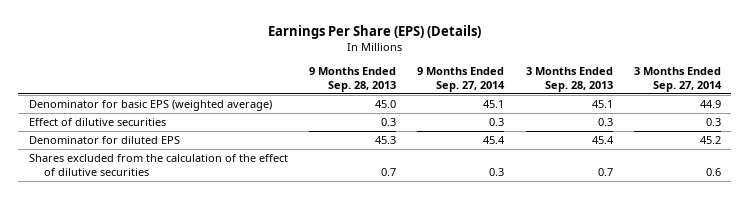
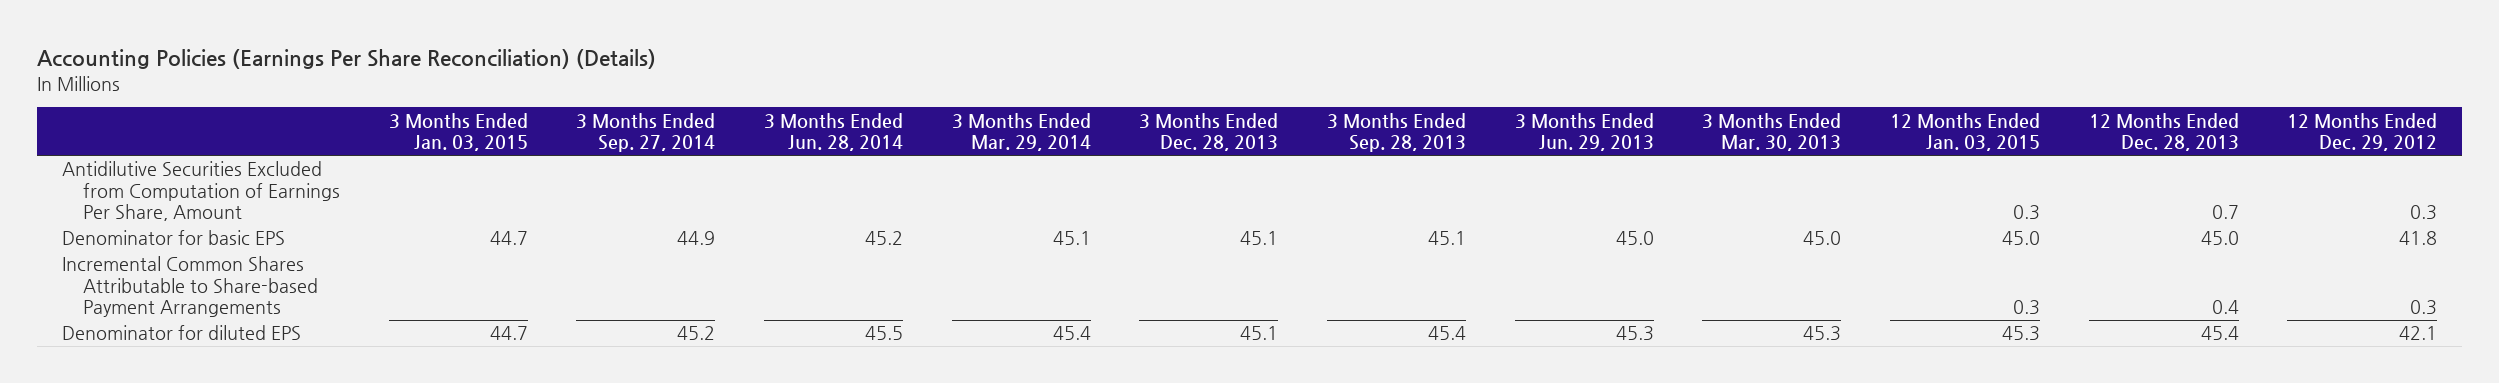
[267,24,481,39] Earnings Per Share (EPS) (Details) -> [37,49,657,70] Accounting Policies (Earnings Per Share Reconciliation) (Details)
[309,66,397,92] 9 Months Ended Sep. 28, 2013 -> none
[417,66,506,92] 9 Months Ended Sep. 27, 2014 -> none
none -> [388,112,528,152] 3 Months Ended Jan. 03, 2015
none -> [763,112,903,152] 3 Months Ended Jun. 28, 2014
none -> [951,112,1091,152] 3 Months Ended Mar. 29, 2014
none -> [1139,112,1279,152] 3 Months Ended Dec. 28, 2013
none -> [1514,112,1654,152] 3 Months Ended Jun. 29, 2013
none -> [1702,112,1842,152] 3 Months Ended Mar. 30, 2013
none -> [1890,112,2041,152] 12 Months Ended Jan. 03, 2015
none -> [2088,112,2239,152] 12 Months Ended Dec. 28, 2013
none -> [2287,112,2438,152] 12 Months Ended Dec. 29, 2012
[28,117,166,126] Effect of dilutive securities -> none
none -> [61,161,340,222] Antidilutive Securities Excluded from Computation of Earnings Per Share, Amount
[28,99,272,111] Denominator for basic EPS (weighted average) -> [61,230,285,246] Denominator for basic EPS
none -> [61,256,318,318] Incremental Common Shares Attributable to Share-based Payment Arrangements
[28,153,288,177] Shares excluded from the calculation of the effect of dilutive securities -> none

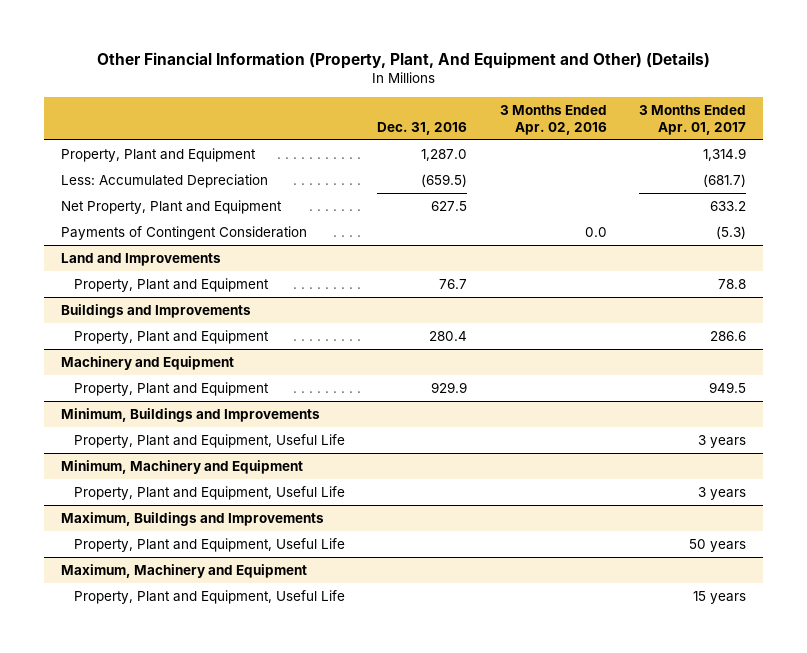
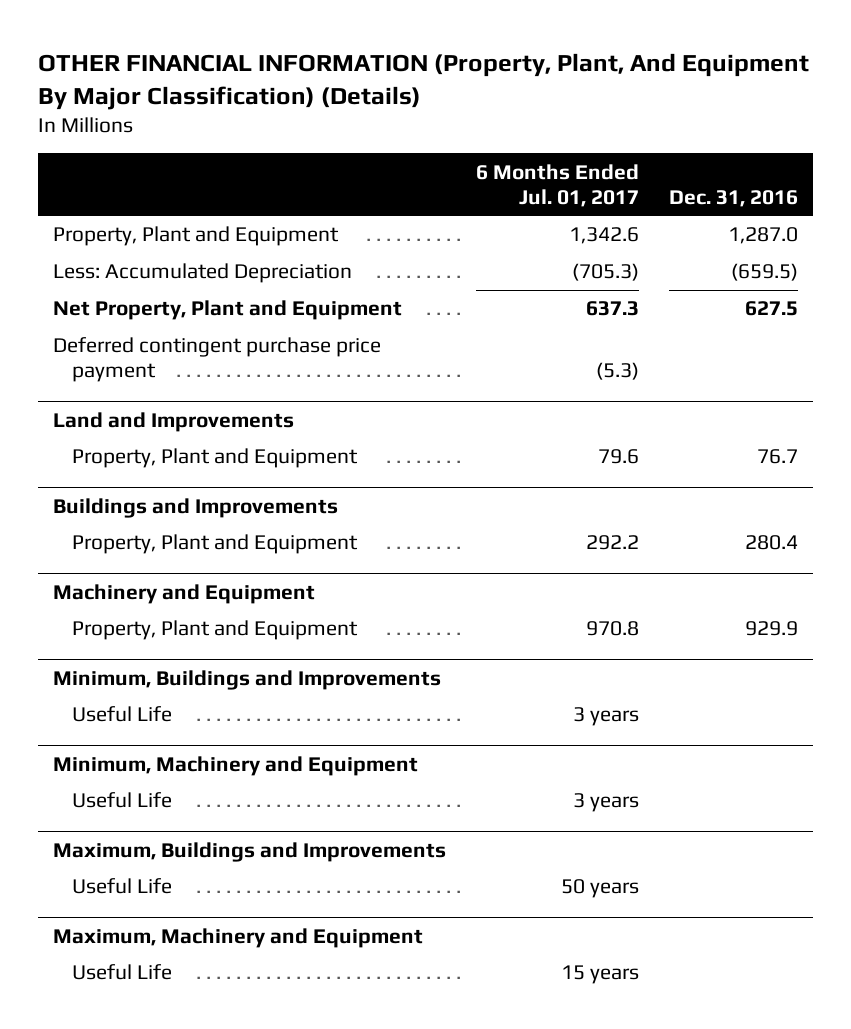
[96,52,710,70] Other Financial Information (Property, Plant, And Equipment and Other) (Details) -> [38,52,810,110] OTHER FINANCIAL INFORMATION (Property, Plant, And Equipment By Major Classification) (Details)
[499,104,607,135] 3 Months Ended Apr. 02, 2016 -> none
[639,104,747,135] 3 Months Ended Apr. 01, 2017 -> none
none -> [475,163,639,207] 6 Months Ended Jul. 01, 2017
[60,225,307,240] Payments of Contingent Consideration -> [52,337,381,383] Deferred contingent purchase price payment
[73,433,345,448] Property, Plant and Equipment, Useful Life -> [71,706,172,723] Useful Life
[73,485,345,500] Property, Plant and Equipment, Useful Life -> [71,792,172,809] Useful Life
[73,537,345,552] Property, Plant and Equipment, Useful Life -> [71,878,172,895] Useful Life
[73,589,345,604] Property, Plant and Equipment, Useful Life -> [71,964,172,981] Useful Life

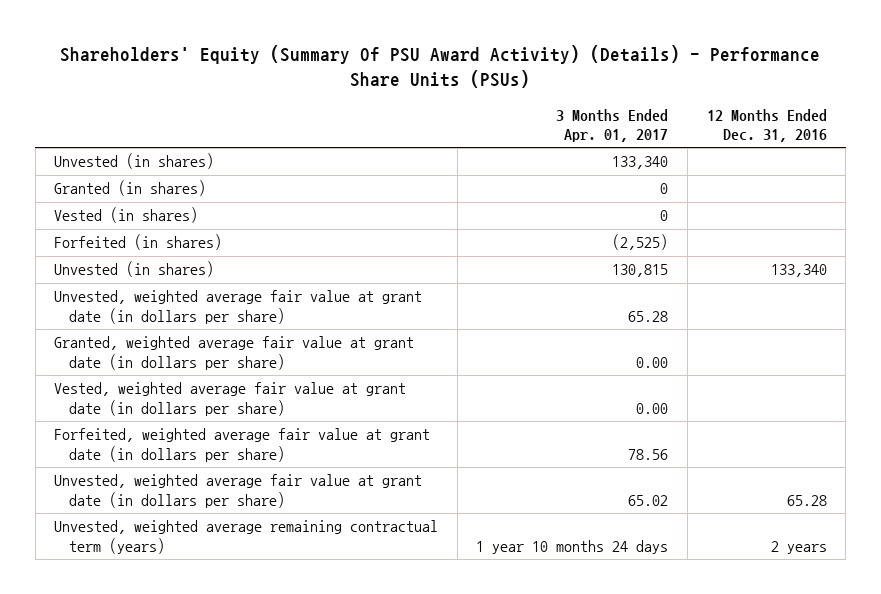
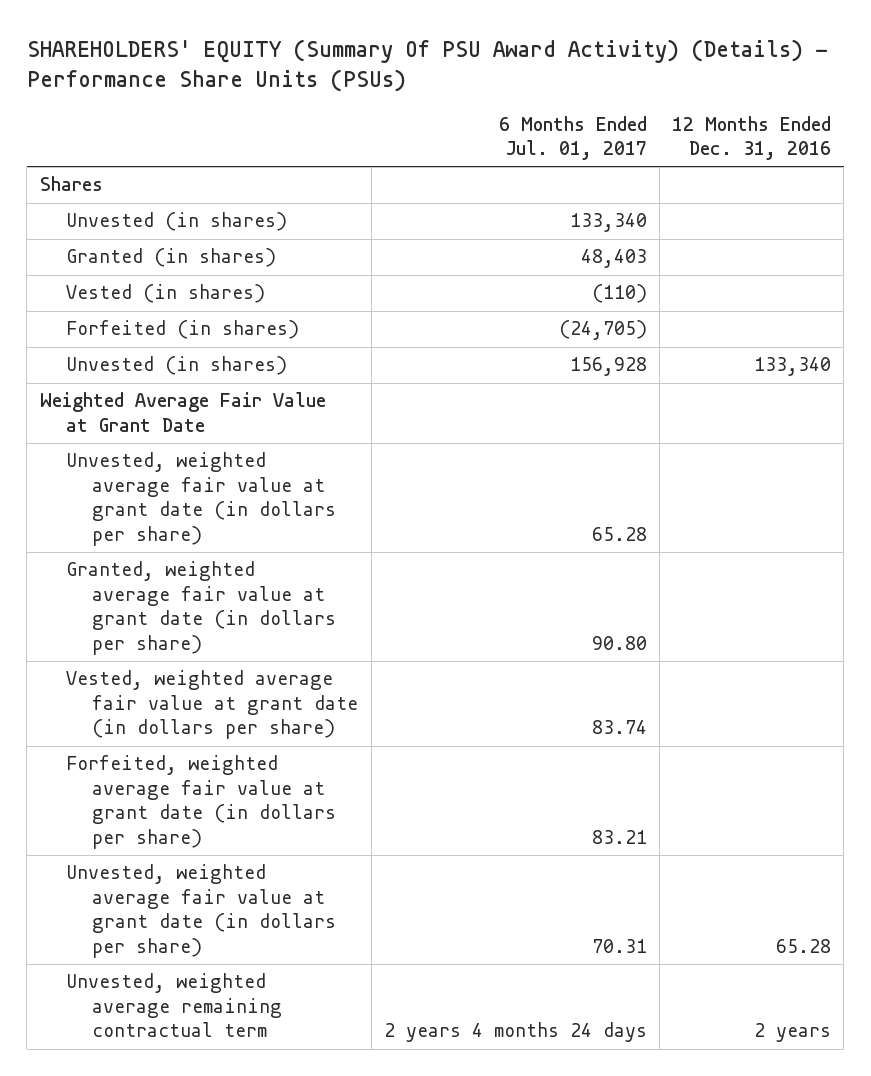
[60,45,821,89] Shareholders' Equity (Summary Of PSU Award Activity) (Details) - Performance Share Units (PSUs) -> [26,38,828,92] SHAREHOLDERS' EQUITY (Summary Of PSU Award Activity) (Details) - Performance Share Units (PSUs)
[556,108,669,142] 3 Months Ended Apr. 01, 2017 -> none
none -> [498,115,647,161] 6 Months Ended Jul. 01, 2017
none -> [39,176,103,192] Shares
none -> [39,392,326,432] Weighted Average Fair Value at Grant Date
[54,520,439,554] Unvested, weighted average remaining contractual term (years) -> [65,973,283,1038] Unvested, weighted average remaining contractual term

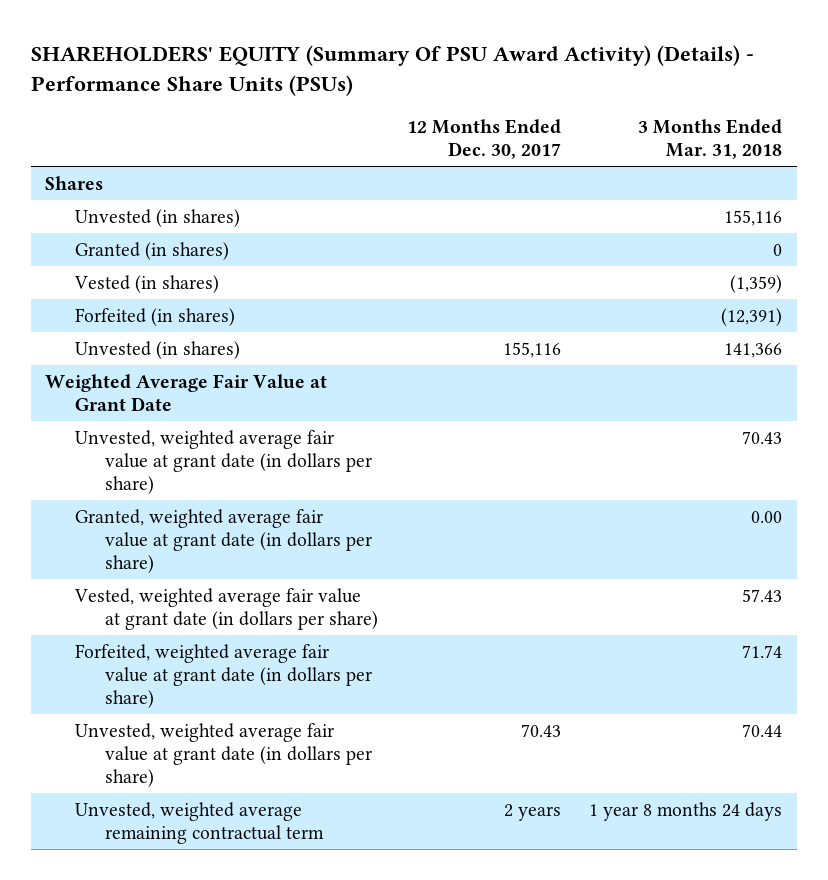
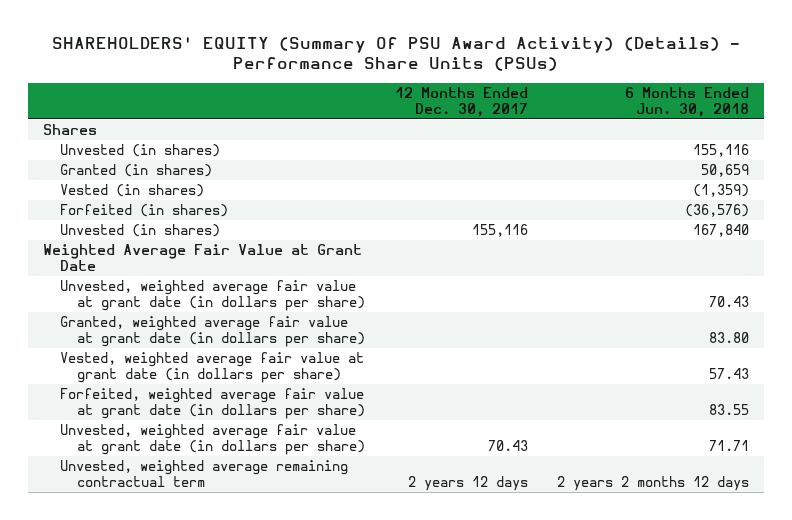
[638,119,783,159] 3 Months Ended Mar. 31, 2018 -> none
none -> [625,86,750,117] 6 Months Ended Jun. 30, 2018
[503,803,561,821] 2 years -> [407,475,528,491] 2 years 12 days

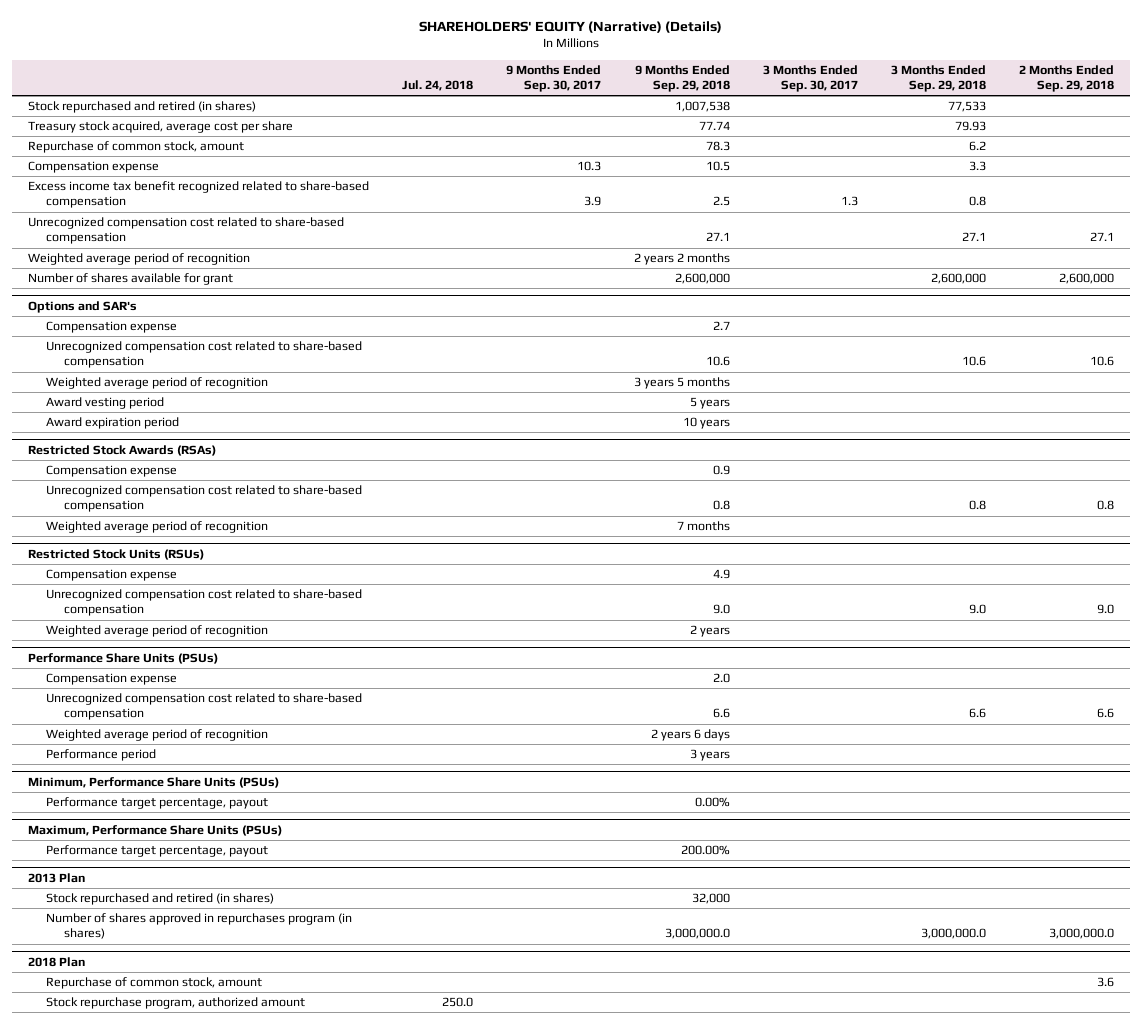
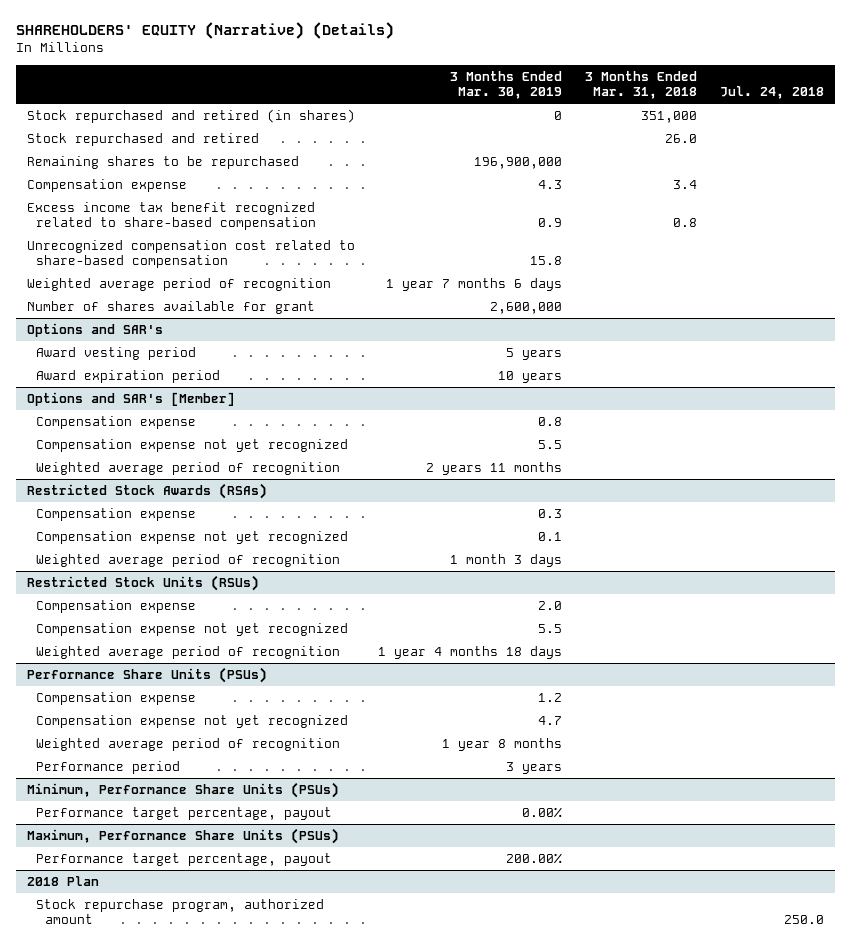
[506,64,602,93] 9 Months Ended Sep. 30, 2017 -> none
[634,64,730,93] 9 Months Ended Sep. 29, 2018 -> none
[762,64,858,93] 3 Months Ended Sep. 30, 2017 -> none
[890,64,986,93] 3 Months Ended Sep. 29, 2018 -> none
[1018,64,1114,93] 2 Months Ended Sep. 29, 2018 -> none
none -> [450,70,563,99] 3 Months Ended Mar. 30, 2019
none -> [584,70,697,99] 3 Months Ended Mar. 31, 2018
[28,121,294,134] Treasury stock acquired, average cost per share -> none
[28,141,245,154] Repurchase of common stock, amount -> [27,132,260,146] Stock repurchased and retired
none -> [27,155,300,169] Remaining shares to be repurchased
[46,321,178,334] Compensation expense -> none
[46,341,363,369] Unrecognized compensation cost related to share-based compensation -> none
[46,377,269,390] Weighted average period of recognition -> none
none -> [27,391,236,406] Options and SAR's [Member]
none -> [36,415,197,429] Compensation expense
none -> [36,438,349,452] Compensation expense not yet recognized
none -> [36,461,341,475] Weighted average period of recognition
[46,485,363,513] Unrecognized compensation cost related to share-based compensation -> none
none -> [36,530,349,544] Compensation expense not yet recognized
[46,589,363,617] Unrecognized compensation cost related to share-based compensation -> none
none -> [36,622,349,636] Compensation expense not yet recognized
[46,693,363,721] Unrecognized compensation cost related to share-based compensation -> none
none -> [36,714,349,728] Compensation expense not yet recognized
[28,872,86,883] 2013 Plan -> none
[46,893,275,906] Stock repurchased and retired (in shares) -> none
[46,913,353,940] Number of shares approved in repurchases program (in shares) -> none
[46,977,263,990] Repurchase of common stock, amount -> none

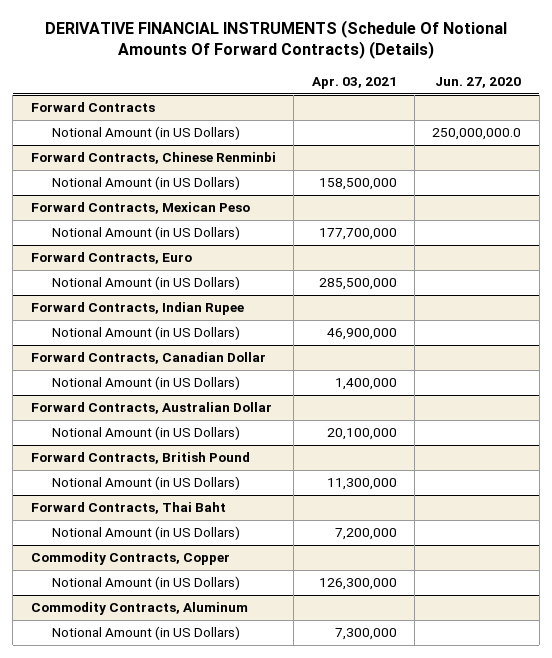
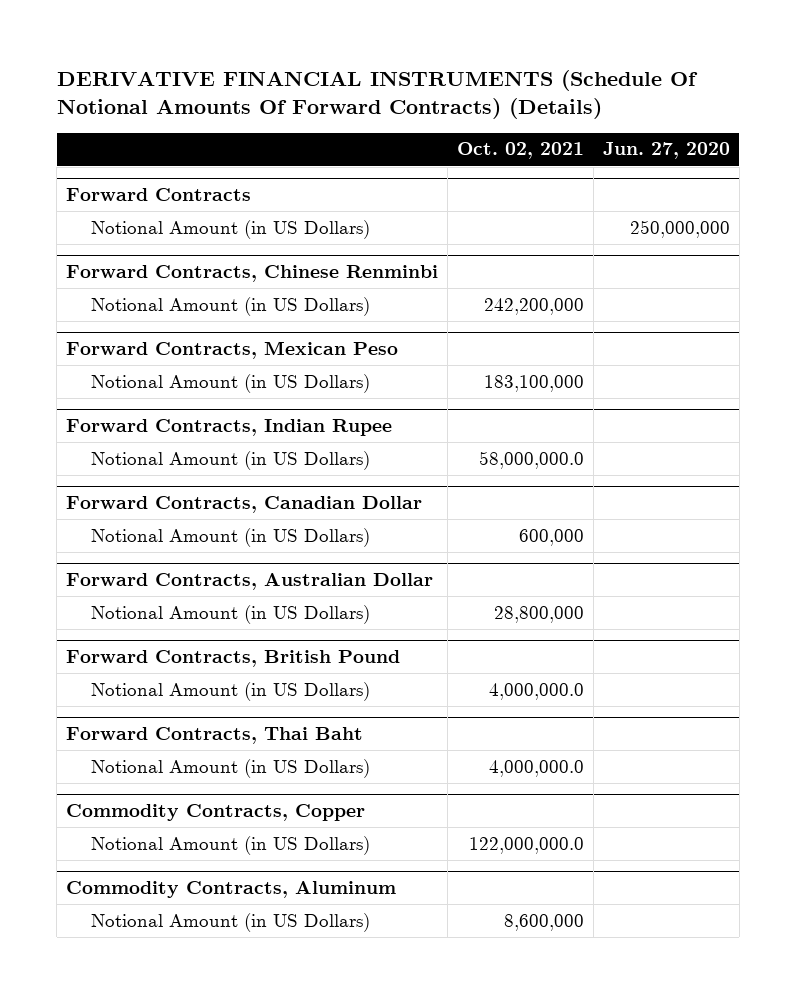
[311,77,397,90] Apr. 03, 2021 -> none
none -> [457,142,585,160] Oct. 02, 2021
[432,128,522,141] 250,000,000.0 -> [629,219,730,238] 250,000,000
[30,252,192,265] Forward Contracts, Euro -> none
[51,276,240,291] Notional Amount (in US Dollars) -> none

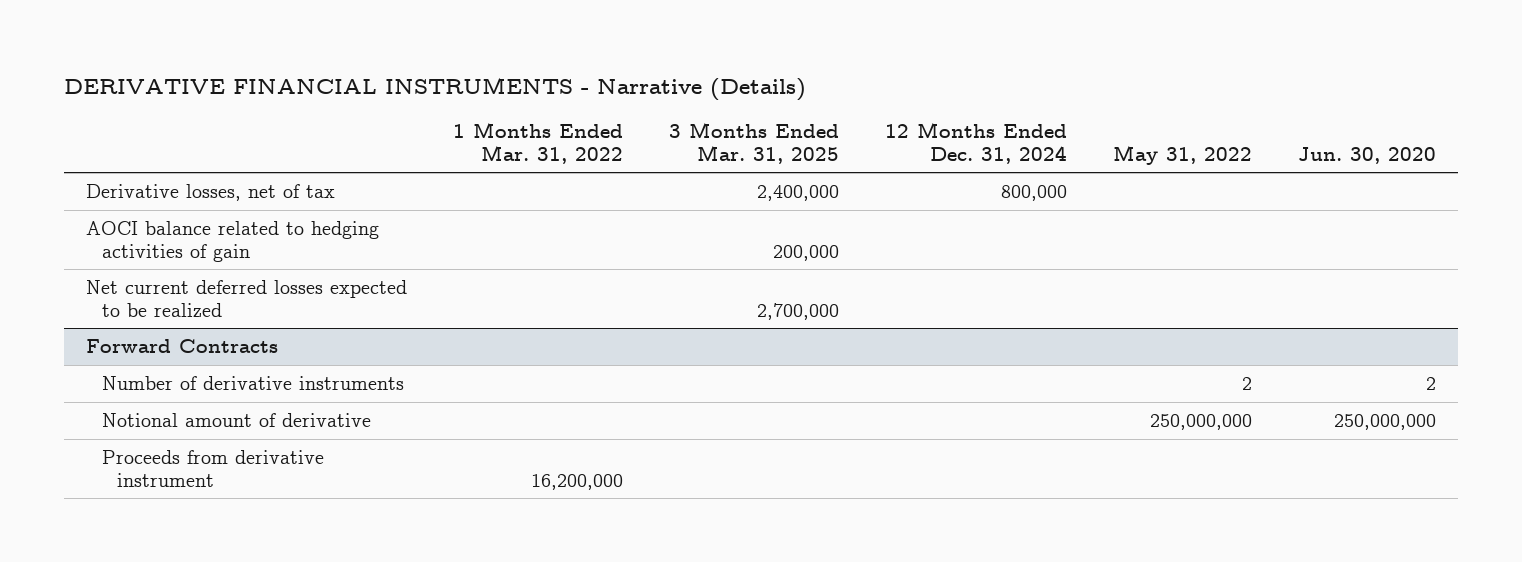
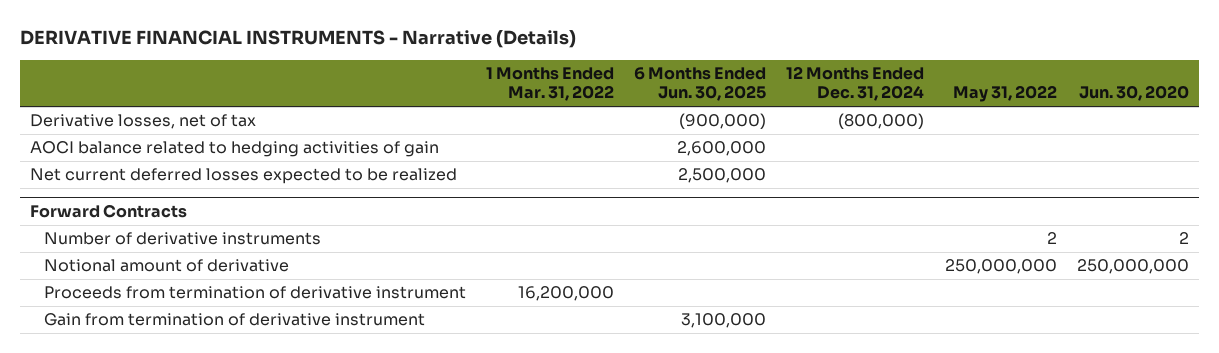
[669,121,840,164] 3 Months Ended Mar. 31, 2025 -> none
none -> [634,67,767,102] 6 Months Ended Jun. 30, 2025
[1000,184,1067,201] 800,000 -> [838,113,925,130] (800,000)
[101,449,324,487] Proceeds from derivative instrument -> [43,286,466,300] Proceeds from termination of derivative instrument
none -> [43,313,425,327] Gain from termination of derivative instrument

